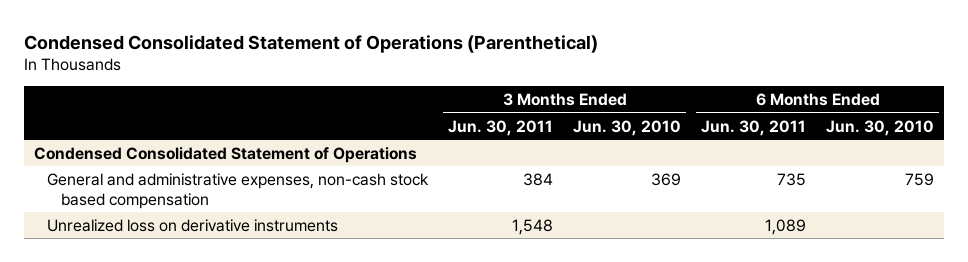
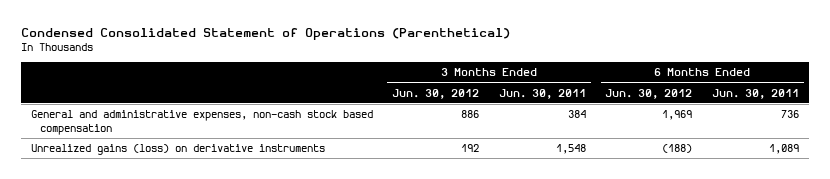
[573,119,682,136] Jun. 30, 2010 -> none
[826,119,935,136] Jun. 30, 2010 -> none
none -> [392,88,480,99] Jun. 30, 2012
none -> [605,88,693,99] Jun. 30, 2012
[33,146,417,163] Condensed Consolidated Statement of Operations -> none
[777,172,807,186] 735 -> [781,110,800,119] 736
[47,218,339,232] Unrealized loss on derivative instruments -> [30,144,325,156] Unrealized gains (loss) on derivative instruments

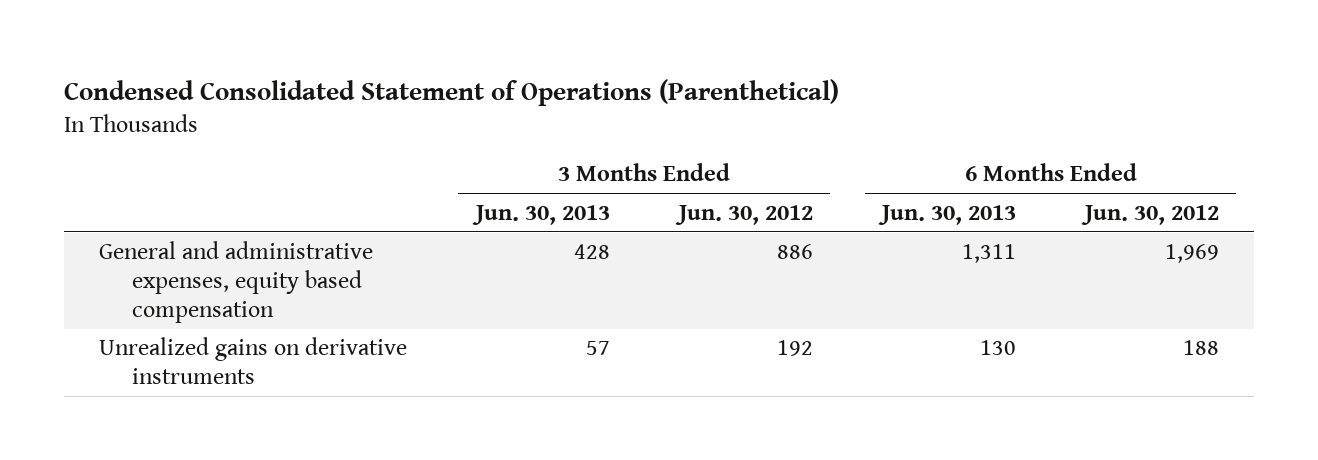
[498,88,586,99] Jun. 30, 2011 -> none
[712,88,800,99] Jun. 30, 2011 -> none
none -> [471,204,610,225] Jun. 30, 2013
none -> [877,204,1016,225] Jun. 30, 2013
[30,110,373,135] General and administrative expenses, non-cash stock based compensation -> [98,241,373,324] General and administrative expenses, equity based compensation
[30,144,325,156] Unrealized gains (loss) on derivative instruments -> [98,337,407,385] Unrealized gains on derivative instruments
[662,144,693,154] (188) -> [1183,340,1220,356] 188

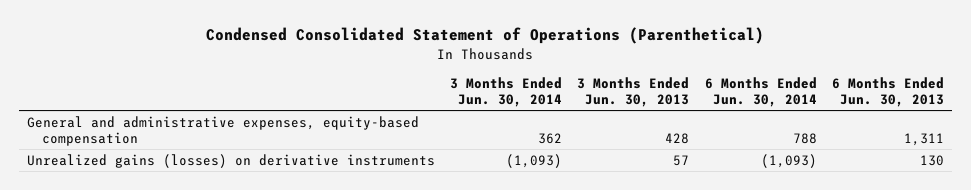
[674,204,813,225] Jun. 30, 2012 -> none
[1081,204,1220,225] Jun. 30, 2012 -> none
none -> [450,76,563,108] 3 Months Ended Jun. 30, 2014
none -> [704,76,817,108] 6 Months Ended Jun. 30, 2014
[98,241,373,324] General and administrative expenses, equity based compensation -> [26,115,419,146] General and administrative expenses, equity-based compensation
[98,337,407,385] Unrealized gains on derivative instruments -> [26,153,435,168] Unrealized gains (losses) on derivative instruments

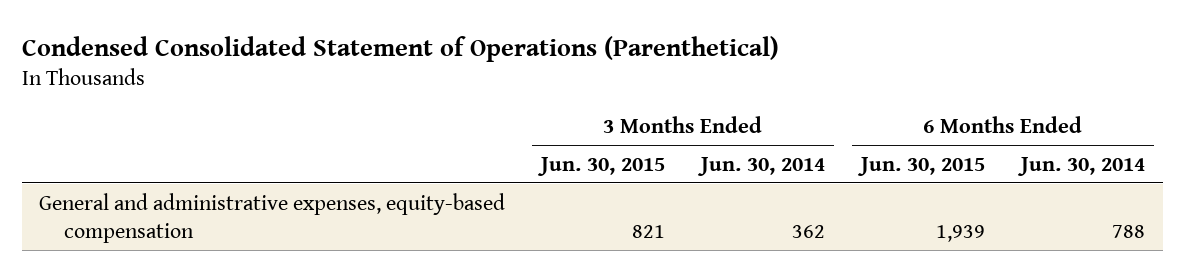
[577,76,690,108] 3 Months Ended Jun. 30, 2013 -> none
[832,76,945,108] 6 Months Ended Jun. 30, 2013 -> none
none -> [537,156,666,176] Jun. 30, 2015
none -> [857,156,986,176] Jun. 30, 2015
[26,153,435,168] Unrealized gains (losses) on derivative instruments -> none

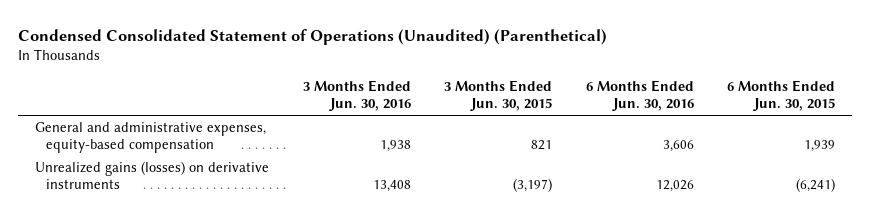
[21,35,779,62] Condensed Consolidated Statement of Operations (Parenthetical) -> [18,28,608,45] Condensed Consolidated Statement of Operations (Unaudited) (Parenthetical)
[697,156,826,176] Jun. 30, 2014 -> none
[1016,156,1145,176] Jun. 30, 2014 -> none
none -> [302,80,411,112] 3 Months Ended Jun. 30, 2016
none -> [585,80,694,112] 6 Months Ended Jun. 30, 2016
none -> [35,161,270,190] Unrealized gains (losses) on derivative instruments

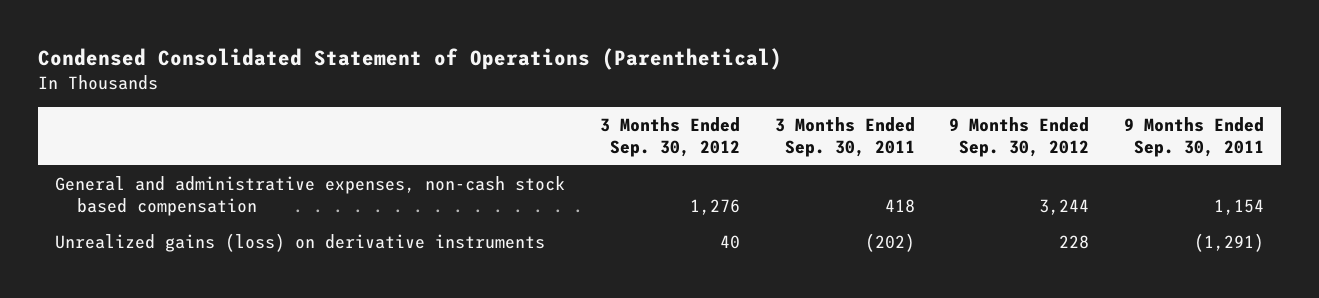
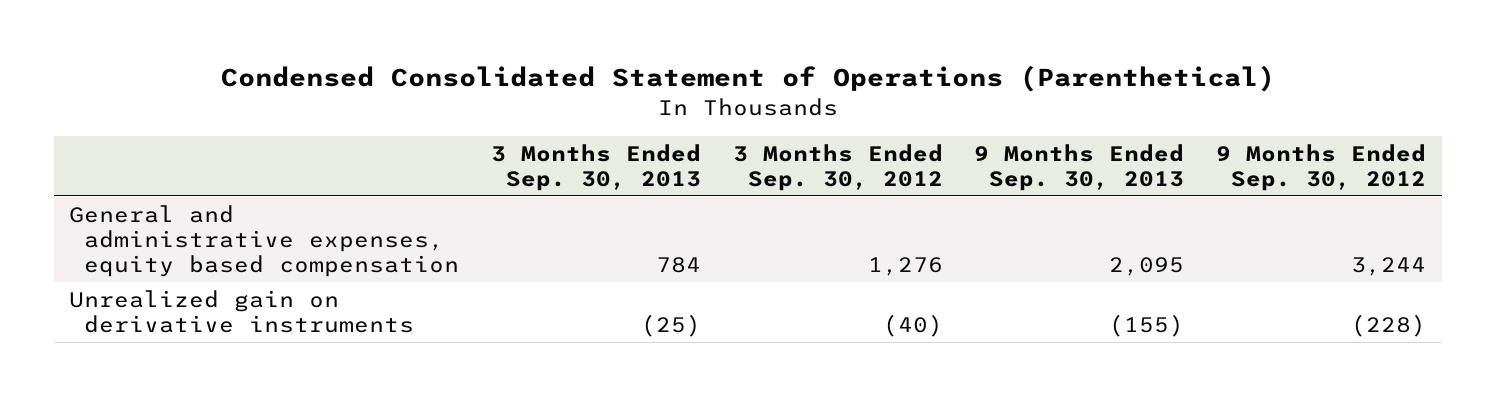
[774,116,915,158] 3 Months Ended Sep. 30, 2011 -> none
[1124,116,1265,158] 9 Months Ended Sep. 30, 2011 -> none
none -> [491,143,702,191] 3 Months Ended Sep. 30, 2013
none -> [974,143,1185,191] 9 Months Ended Sep. 30, 2013
[55,175,566,217] General and administrative expenses, non-cash stock based compensation -> [69,204,460,278] General and administrative expenses, equity based compensation
[55,232,546,252] Unrealized gains (loss) on derivative instruments -> [69,289,415,333] Unrealized gain on derivative instruments
[720,234,741,249] 40 -> [882,313,943,337] (40)
[1059,234,1090,249] 228 -> [1350,313,1426,337] (228)

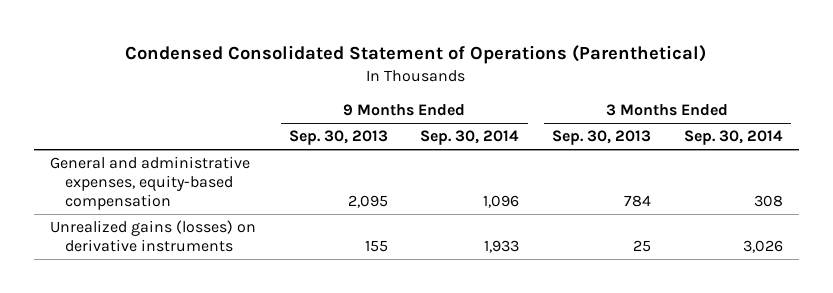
[732,143,943,191] 3 Months Ended Sep. 30, 2012 -> none
[1215,143,1426,191] 9 Months Ended Sep. 30, 2012 -> none
none -> [420,130,520,146] Sep. 30, 2014
none -> [683,130,783,146] Sep. 30, 2014
[69,204,460,278] General and administrative expenses, equity based compensation -> [50,156,251,210] General and administrative expenses, equity-based compensation
[69,289,415,333] Unrealized gain on derivative instruments -> [50,220,257,252] Unrealized gains (losses) on derivative instruments
[641,313,702,337] (25) -> [632,239,651,252] 25
[1109,313,1185,337] (155) -> [364,239,388,252] 155

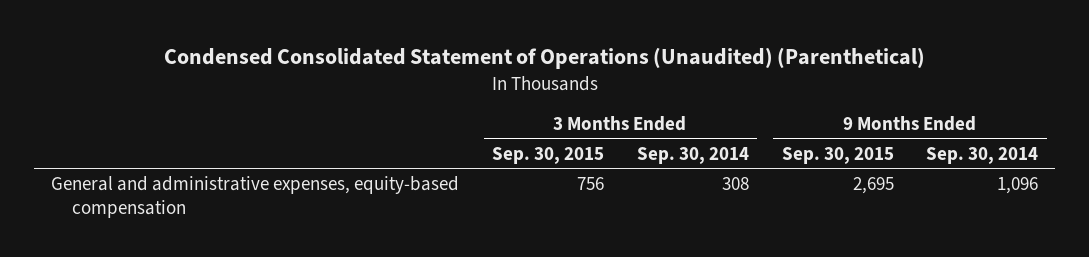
[125,45,707,65] Condensed Consolidated Statement of Operations (Parenthetical) -> [163,47,925,70] Condensed Consolidated Statement of Operations (Unaudited) (Parenthetical)
[288,130,388,146] Sep. 30, 2013 -> none
[551,130,651,146] Sep. 30, 2013 -> none
none -> [491,146,604,164] Sep. 30, 2015
none -> [781,146,894,164] Sep. 30, 2015
[50,220,257,252] Unrealized gains (losses) on derivative instruments -> none

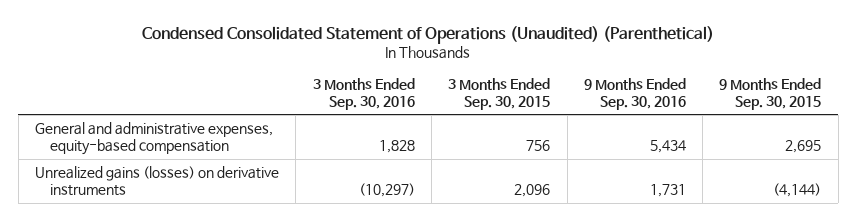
[636,146,749,164] Sep. 30, 2014 -> none
[926,146,1039,164] Sep. 30, 2014 -> none
none -> [312,77,415,110] 3 Months Ended Sep. 30, 2016
none -> [583,77,686,110] 9 Months Ended Sep. 30, 2016
none -> [35,166,280,197] Unrealized gains (losses) on derivative instruments

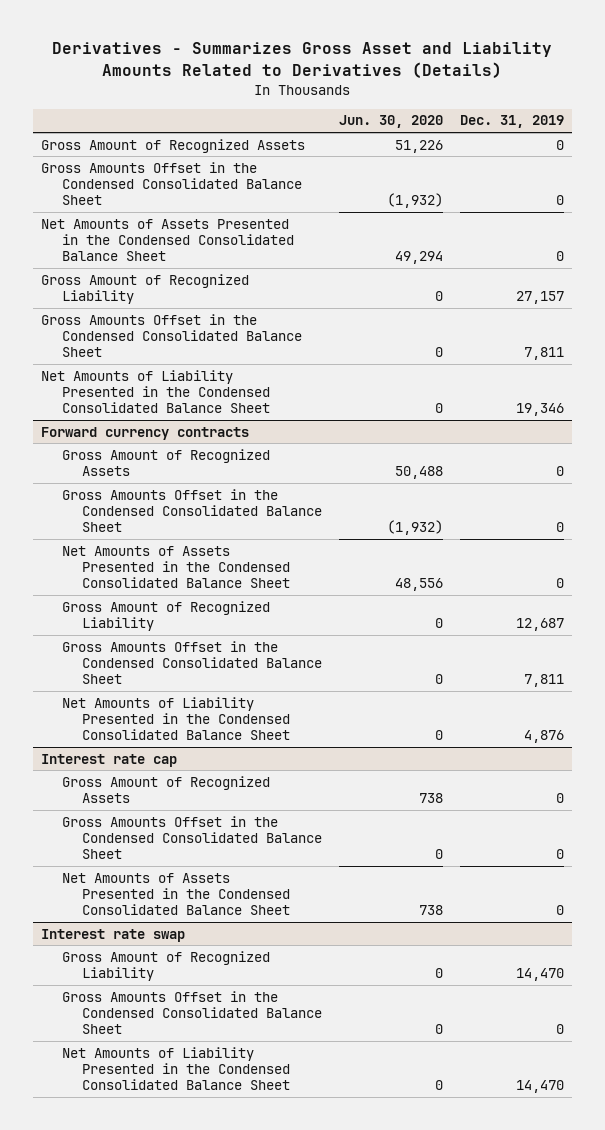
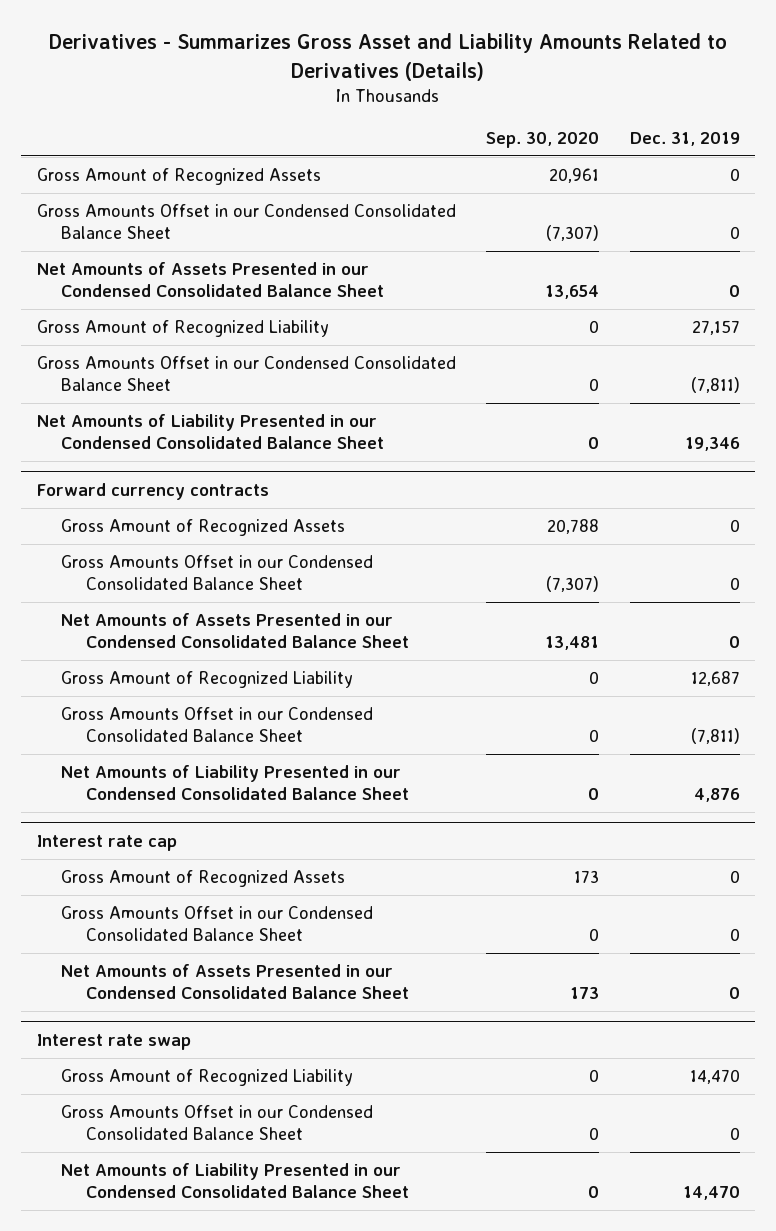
[339,115,444,129] Jun. 30, 2020 -> none
none -> [486,132,600,149] Sep. 30, 2020
[41,161,302,206] Gross Amounts Offset in the Condensed Consolidated Balance Sheet -> [36,204,456,239] Gross Amounts Offset in our Condensed Consolidated Balance Sheet
[41,218,294,262] Net Amounts of Assets Presented in the Condensed Consolidated Balance Sheet -> [36,262,385,297] Net Amounts of Assets Presented in our Condensed Consolidated Balance Sheet
[41,313,302,358] Gross Amounts Offset in the Condensed Consolidated Balance Sheet -> [36,356,456,391] Gross Amounts Offset in our Condensed Consolidated Balance Sheet
[523,347,564,361] 7,811 -> [690,376,740,393] (7,811)
[41,369,270,414] Net Amounts of Liability Presented in the Condensed Consolidated Balance Sheet -> [36,414,385,449] Net Amounts of Liability Presented in our Condensed Consolidated Balance Sheet
[61,488,323,533] Gross Amounts Offset in the Condensed Consolidated Balance Sheet -> [61,555,374,590] Gross Amounts Offset in our Condensed Consolidated Balance Sheet
[61,545,291,589] Net Amounts of Assets Presented in the Condensed Consolidated Balance Sheet -> [61,613,410,648] Net Amounts of Assets Presented in our Condensed Consolidated Balance Sheet
[61,640,323,685] Gross Amounts Offset in the Condensed Consolidated Balance Sheet -> [61,707,374,742] Gross Amounts Offset in our Condensed Consolidated Balance Sheet
[523,674,564,688] 7,811 -> [690,727,740,744] (7,811)
[61,696,291,741] Net Amounts of Liability Presented in the Condensed Consolidated Balance Sheet -> [61,765,410,800] Net Amounts of Liability Presented in our Condensed Consolidated Balance Sheet
[61,815,323,860] Gross Amounts Offset in the Condensed Consolidated Balance Sheet -> [61,906,374,941] Gross Amounts Offset in our Condensed Consolidated Balance Sheet
[61,872,291,916] Net Amounts of Assets Presented in the Condensed Consolidated Balance Sheet -> [61,964,410,999] Net Amounts of Assets Presented in our Condensed Consolidated Balance Sheet
[61,990,323,1035] Gross Amounts Offset in the Condensed Consolidated Balance Sheet -> [61,1105,374,1140] Gross Amounts Offset in our Condensed Consolidated Balance Sheet
[61,1046,291,1091] Net Amounts of Liability Presented in the Condensed Consolidated Balance Sheet -> [61,1163,410,1198] Net Amounts of Liability Presented in our Condensed Consolidated Balance Sheet

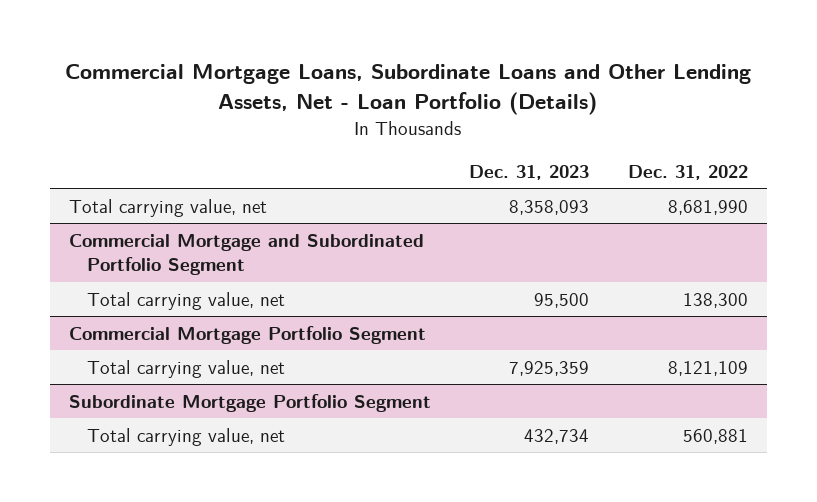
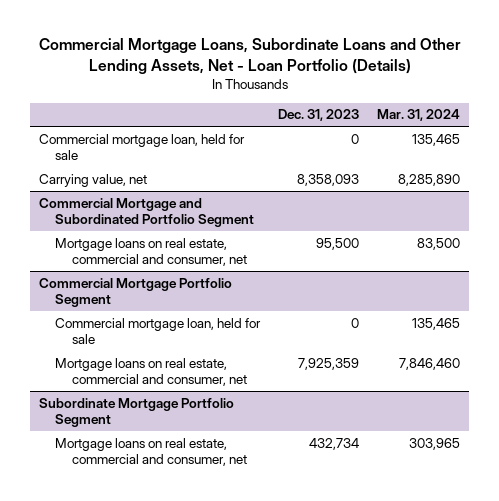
[628,164,749,180] Dec. 31, 2022 -> none
none -> [377,109,461,122] Mar. 31, 2024
none -> [38,133,245,161] Commercial mortgage loan, held for sale
[68,198,267,217] Total carrying value, net -> [38,173,147,187] Carrying value, net
[86,291,285,310] Total carrying value, net -> [55,237,248,267] Mortgage loans on real estate, commercial and consumer, net
none -> [55,317,262,345] Commercial mortgage loan, held for sale
[86,359,285,378] Total carrying value, net -> [55,357,248,387] Mortgage loans on real estate, commercial and consumer, net
[86,427,285,446] Total carrying value, net -> [55,437,248,467] Mortgage loans on real estate, commercial and consumer, net

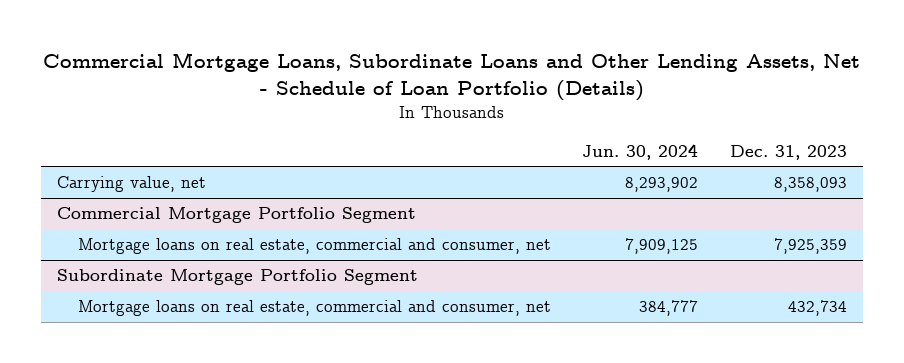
[38,38,461,75] Commercial Mortgage Loans, Subordinate Loans and Other Lending Assets, Net - Loan Portfolio (Details) -> [42,52,860,101] Commercial Mortgage Loans, Subordinate Loans and Other Lending Assets, Net - Schedule of Loan Portfolio (Details)
[377,109,461,122] Mar. 31, 2024 -> none
none -> [582,143,699,160] Jun. 30, 2024
[38,133,245,161] Commercial mortgage loan, held for sale -> none
[38,197,255,228] Commercial Mortgage and Subordinated Portfolio Segment -> none
[55,237,248,267] Mortgage loans on real estate, commercial and consumer, net -> none
[55,317,262,345] Commercial mortgage loan, held for sale -> none

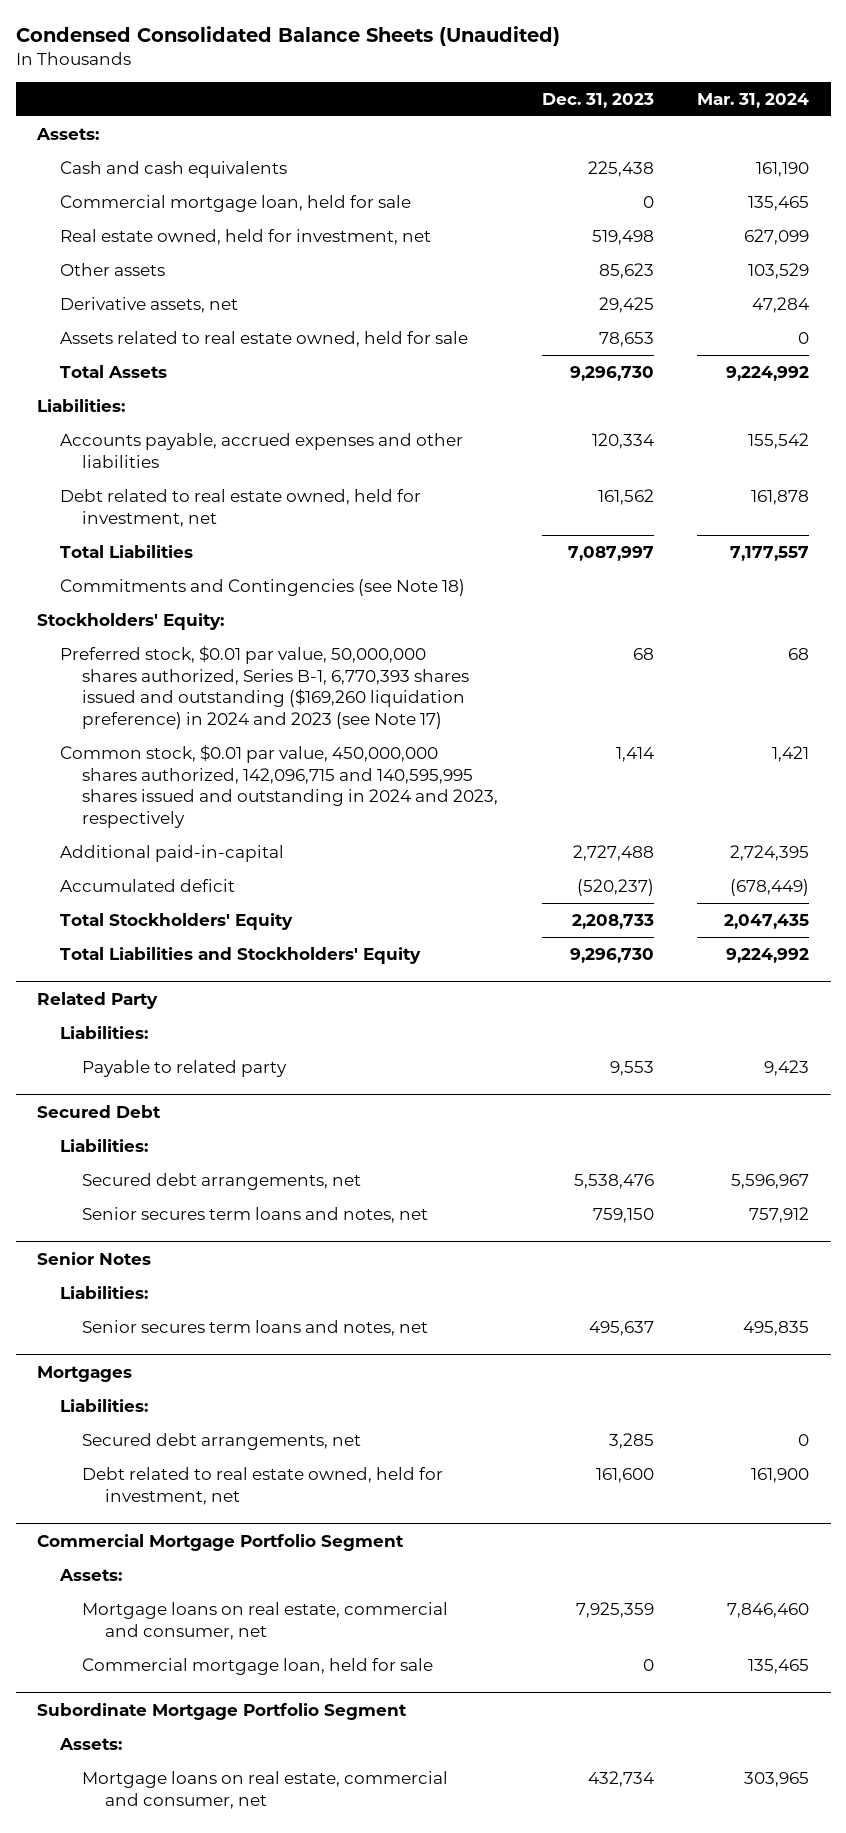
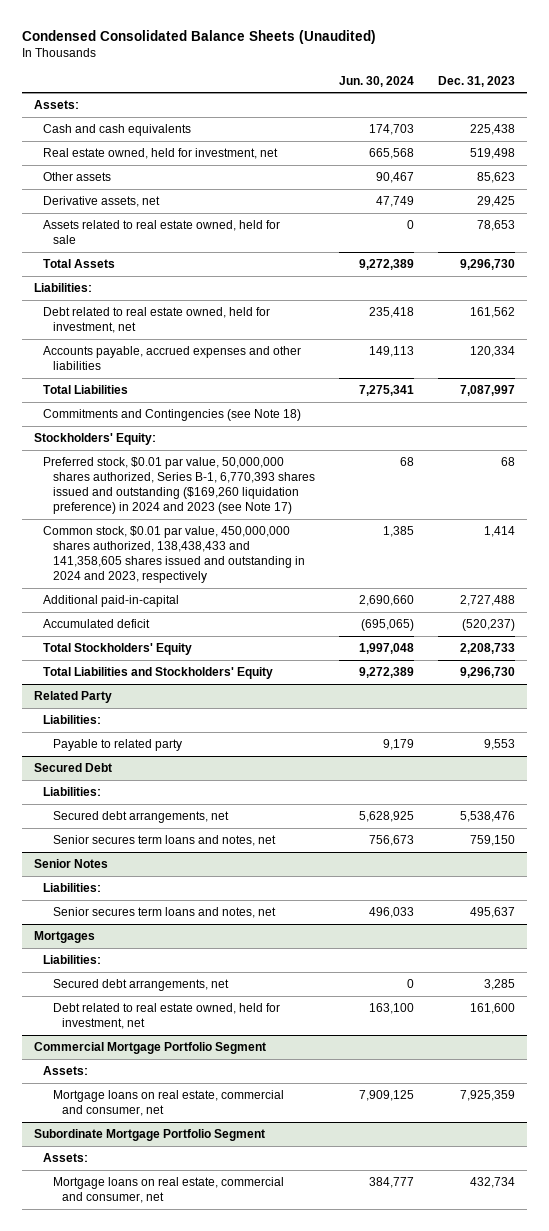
[697,92,810,108] Mar. 31, 2024 -> none
none -> [338,75,414,87] Jun. 30, 2024
[59,194,411,212] Commercial mortgage loan, held for sale -> none
[59,432,463,468] Accounts payable, accrued expenses and other liabilities -> [43,345,302,371] Accounts payable, accrued expenses and other liabilities
[59,744,499,829] Common stock, $0.01 par value, 450,000,000 shares authorized, 142,096,715 and 140,595,995 shares issued and outstanding in 2024 and 2023, respectively -> [43,525,305,584] Common stock, $0.01 par value, 450,000,000 shares authorized, 138,438,433 and 141,358,605 shares issued and outstanding in 2024 and 2023, respectively
[82,1657,434,1675] Commercial mortgage loan, held for sale -> none

